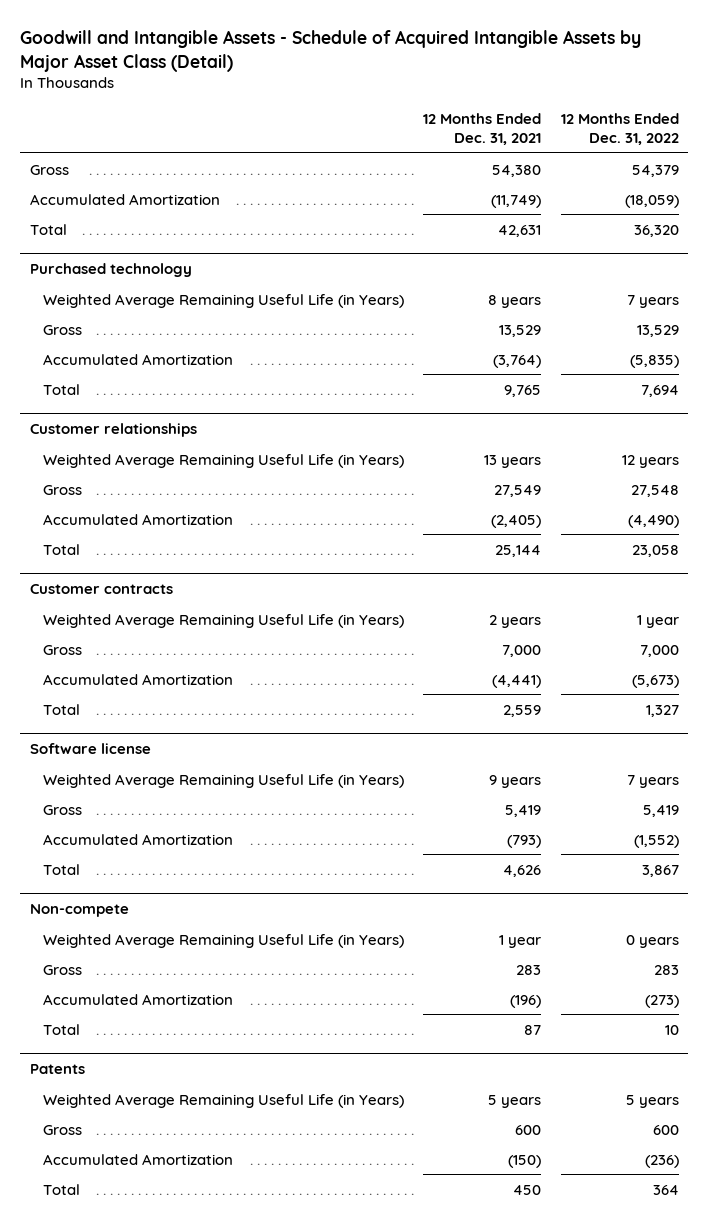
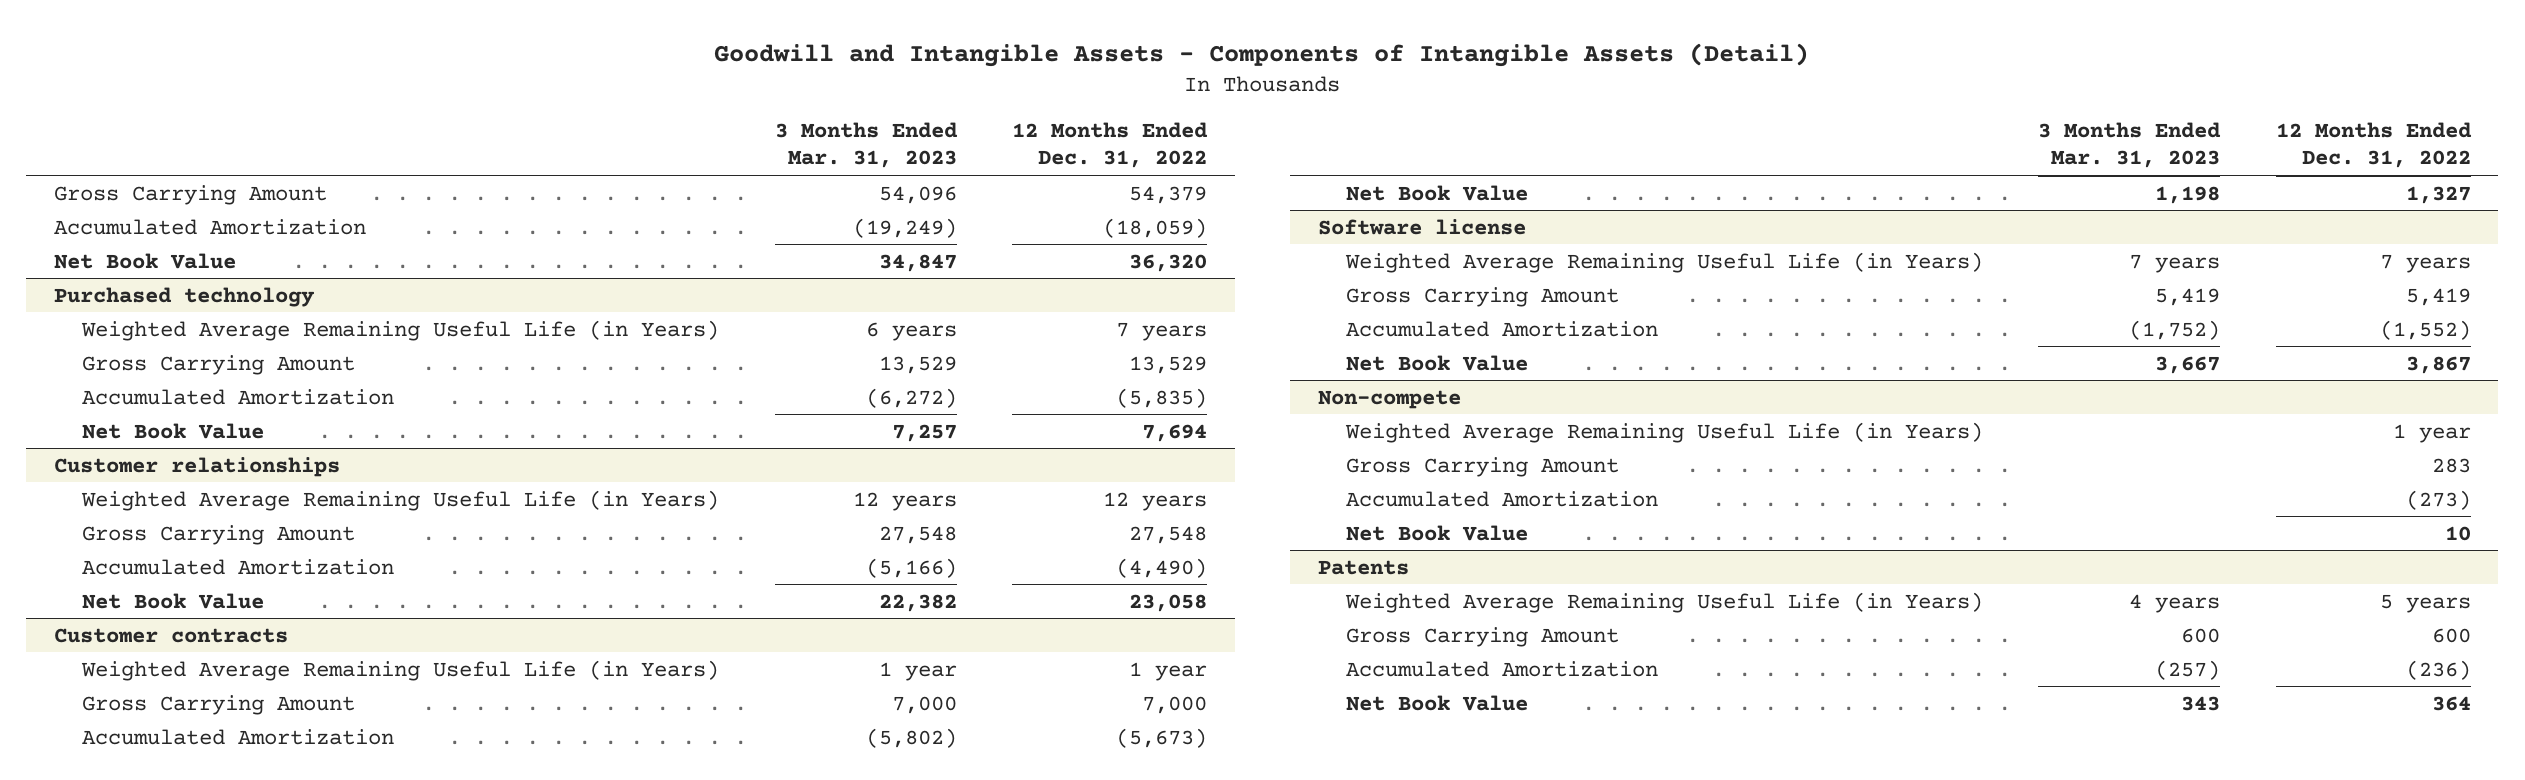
[20,29,642,72] Goodwill and Intangible Assets - Schedule of Acquired Intangible Assets by Major Asset Class (Detail) -> [714,42,1810,67] Goodwill and Intangible Assets - Components of Intangible Assets (Detail)
[423,112,542,145] 12 Months Ended Dec. 31, 2021 -> none
none -> [774,121,958,169] 3 Months Ended Mar. 31, 2023
[29,164,69,175] Gross -> [53,184,327,205] Gross Carrying Amount
[29,223,67,235] Total -> [53,252,236,269] Net Book Value
[43,324,83,335] Gross -> [82,354,356,375] Gross Carrying Amount
[43,383,81,395] Total -> [82,422,265,439] Net Book Value
[43,484,83,495] Gross -> [82,524,356,545] Gross Carrying Amount
[43,543,81,555] Total -> [82,592,265,609] Net Book Value
[43,644,83,655] Gross -> [82,694,356,715] Gross Carrying Amount
[43,703,81,715] Total -> [1346,184,1529,201] Net Book Value
[43,804,83,815] Gross -> [1346,286,1620,307] Gross Carrying Amount
[43,863,81,875] Total -> [1346,354,1529,371] Net Book Value
[625,934,679,948] 0 years -> [2392,423,2471,443] 1 year
[43,964,83,975] Gross -> [1346,456,1620,477] Gross Carrying Amount
[43,1023,81,1035] Total -> none
none -> [1346,524,1529,541] Net Book Value
[43,1124,83,1135] Gross -> [1346,626,1620,647] Gross Carrying Amount
[43,1183,81,1195] Total -> [1346,694,1529,711] Net Book Value

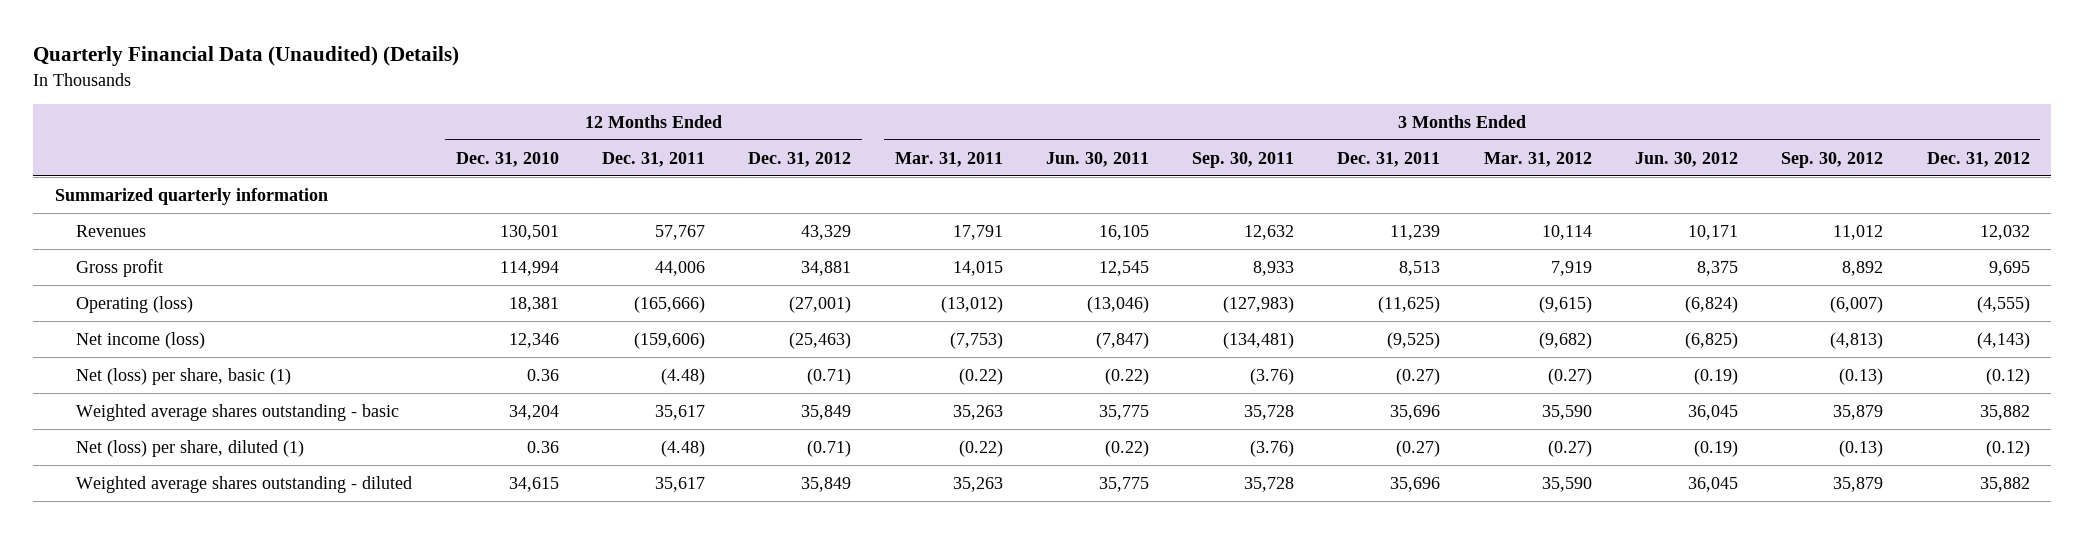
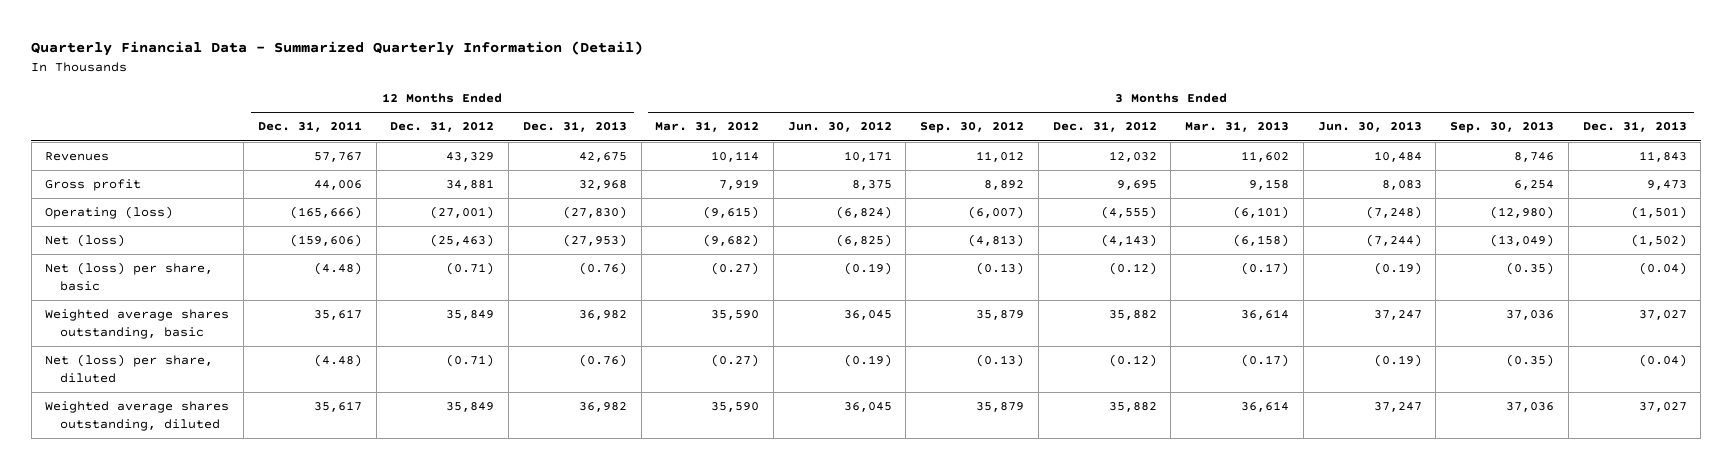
[33,46,460,67] Quarterly Financial Data (Unaudited) (Details) -> [31,41,644,57] Quarterly Financial Data - Summarized Quarterly Information (Detail)
[455,151,559,167] Dec. 31, 2010 -> none
[894,151,1003,167] Mar. 31, 2011 -> none
[1045,151,1149,167] Jun. 30, 2011 -> none
[1192,151,1295,168] Sep. 30, 2011 -> none
[1337,151,1441,167] Dec. 31, 2011 -> none
none -> [522,121,627,133] Dec. 31, 2013
none -> [1185,121,1290,133] Mar. 31, 2013
none -> [1317,121,1422,133] Jun. 30, 2013
none -> [1450,121,1555,134] Sep. 30, 2013
none -> [1582,121,1687,133] Dec. 31, 2013
[54,187,328,205] Summarized quarterly information -> none
[76,331,206,349] Net income (loss) -> [45,234,126,248] Net (loss)
[76,367,292,385] Net (loss) per share, basic (1) -> [45,262,214,291] Net (loss) per share, basic
[76,403,400,421] Weighted average shares outstanding - basic -> [45,309,230,339] Weighted average shares outstanding, basic
[76,439,305,457] Net (loss) per share, diluted (1) -> [45,354,214,383] Net (loss) per share, diluted
[76,475,413,493] Weighted average shares outstanding - diluted -> [45,401,230,431] Weighted average shares outstanding, diluted

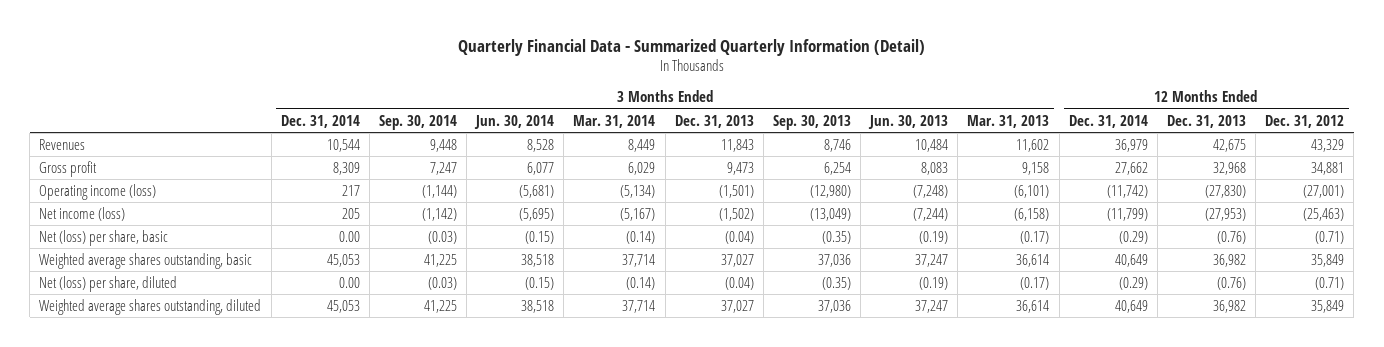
[257,121,362,133] Dec. 31, 2011 -> none
[655,121,760,133] Mar. 31, 2012 -> none
[787,121,892,133] Jun. 30, 2012 -> none
[920,121,1025,134] Sep. 30, 2012 -> none
[1052,121,1157,133] Dec. 31, 2012 -> none
none -> [280,114,360,128] Dec. 31, 2014
none -> [378,114,457,130] Sep. 30, 2014
none -> [474,114,555,129] Jun. 30, 2014
none -> [573,114,656,128] Mar. 31, 2014
none -> [1068,114,1148,128] Dec. 31, 2014
[45,206,174,220] Operating (loss) -> [39,183,157,200] Operating income (loss)
[45,234,126,248] Net (loss) -> [39,206,126,221] Net income (loss)

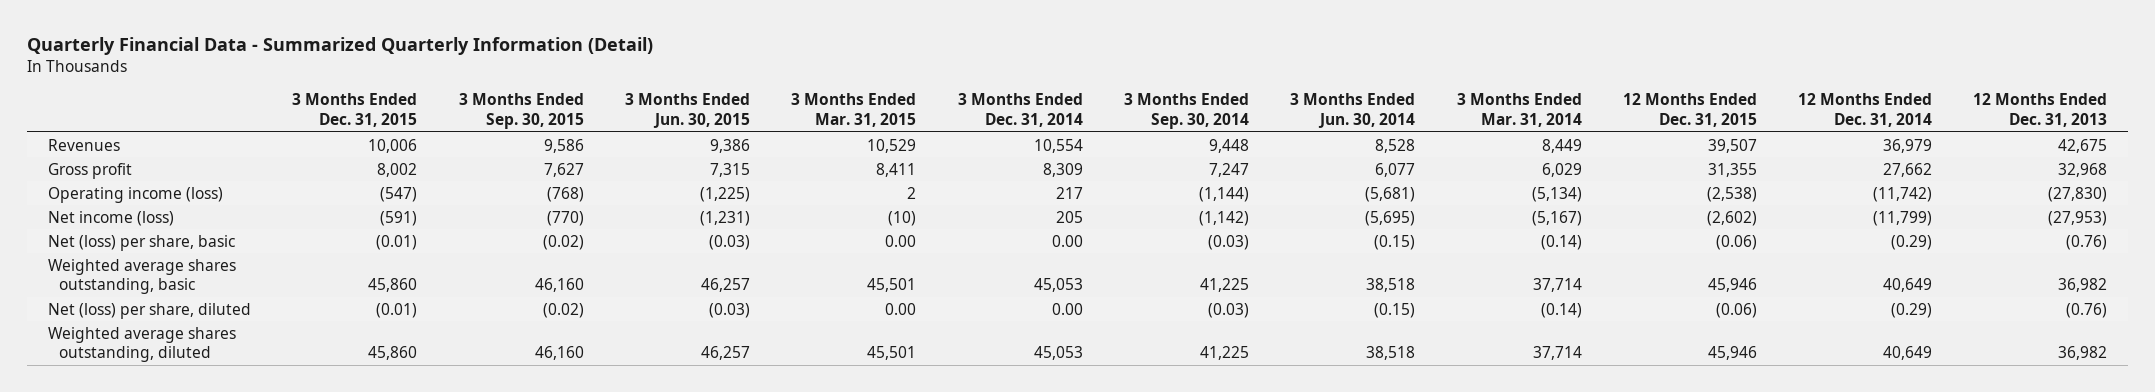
[674,114,754,128] Dec. 31, 2013 -> none
[772,114,851,130] Sep. 30, 2013 -> none
[868,114,949,129] Jun. 30, 2013 -> none
[967,114,1050,128] Mar. 31, 2013 -> none
[1265,114,1345,128] Dec. 31, 2012 -> none
none -> [292,93,418,128] 3 Months Ended Dec. 31, 2015
none -> [458,93,584,130] 3 Months Ended Sep. 30, 2015
none -> [624,93,750,129] 3 Months Ended Jun. 30, 2015
none -> [791,93,917,128] 3 Months Ended Mar. 31, 2015
none -> [1622,93,1757,128] 12 Months Ended Dec. 31, 2015
[326,138,360,152] 10,544 -> [1033,138,1083,153] 10,554

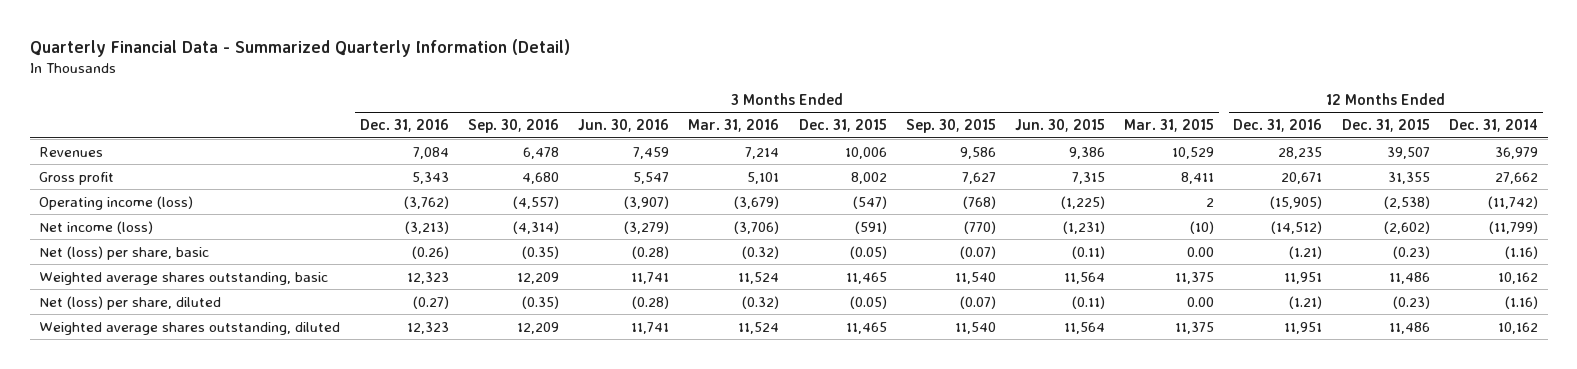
[957,93,1083,128] 3 Months Ended Dec. 31, 2014 -> none
[1123,93,1249,130] 3 Months Ended Sep. 30, 2014 -> none
[1290,93,1416,129] 3 Months Ended Jun. 30, 2014 -> none
[1456,93,1582,128] 3 Months Ended Mar. 31, 2014 -> none
[1973,93,2108,128] 12 Months Ended Dec. 31, 2013 -> none
none -> [359,119,449,133] Dec. 31, 2016
none -> [467,119,559,134] Sep. 30, 2016
none -> [578,119,670,133] Jun. 30, 2016
none -> [688,119,780,133] Mar. 31, 2016
none -> [1233,119,1323,133] Dec. 31, 2016
[376,234,418,250] (0.01) -> [849,245,887,259] (0.05)
[542,234,584,250] (0.02) -> [959,245,996,259] (0.07)
[708,234,750,250] (0.03) -> [1072,245,1106,259] (0.11)
[1715,234,1757,250] (0.06) -> [1392,245,1430,259] (0.23)
[1891,234,1933,250] (0.29) -> [1504,245,1538,259] (1.16)
[368,278,418,293] 45,860 -> [845,271,887,284] 11,465
[534,278,584,293] 46,160 -> [954,271,996,284] 11,540
[700,278,750,293] 46,257 -> [1064,271,1106,284] 11,564
[867,278,917,293] 45,501 -> [1175,271,1215,284] 11,375
[1707,278,1757,293] 45,946 -> [1388,271,1430,284] 11,486
[1883,278,1933,293] 40,649 -> [1497,271,1538,284] 10,162
[376,302,418,318] (0.01) -> [849,295,887,309] (0.05)
[542,302,584,318] (0.02) -> [959,295,996,309] (0.07)
[708,302,750,318] (0.03) -> [1072,295,1106,309] (0.11)
[1715,302,1757,318] (0.06) -> [1392,295,1430,309] (0.23)
[1891,302,1933,318] (0.29) -> [1504,295,1538,309] (1.16)
[368,346,418,361] 45,860 -> [845,321,887,334] 11,465
[534,346,584,361] 46,160 -> [954,321,996,334] 11,540
[700,346,750,361] 46,257 -> [1064,321,1106,334] 11,564
[867,346,917,361] 45,501 -> [1175,321,1215,334] 11,375
[1707,346,1757,361] 45,946 -> [1388,321,1430,334] 11,486
[1883,346,1933,361] 40,649 -> [1497,321,1538,334] 10,162

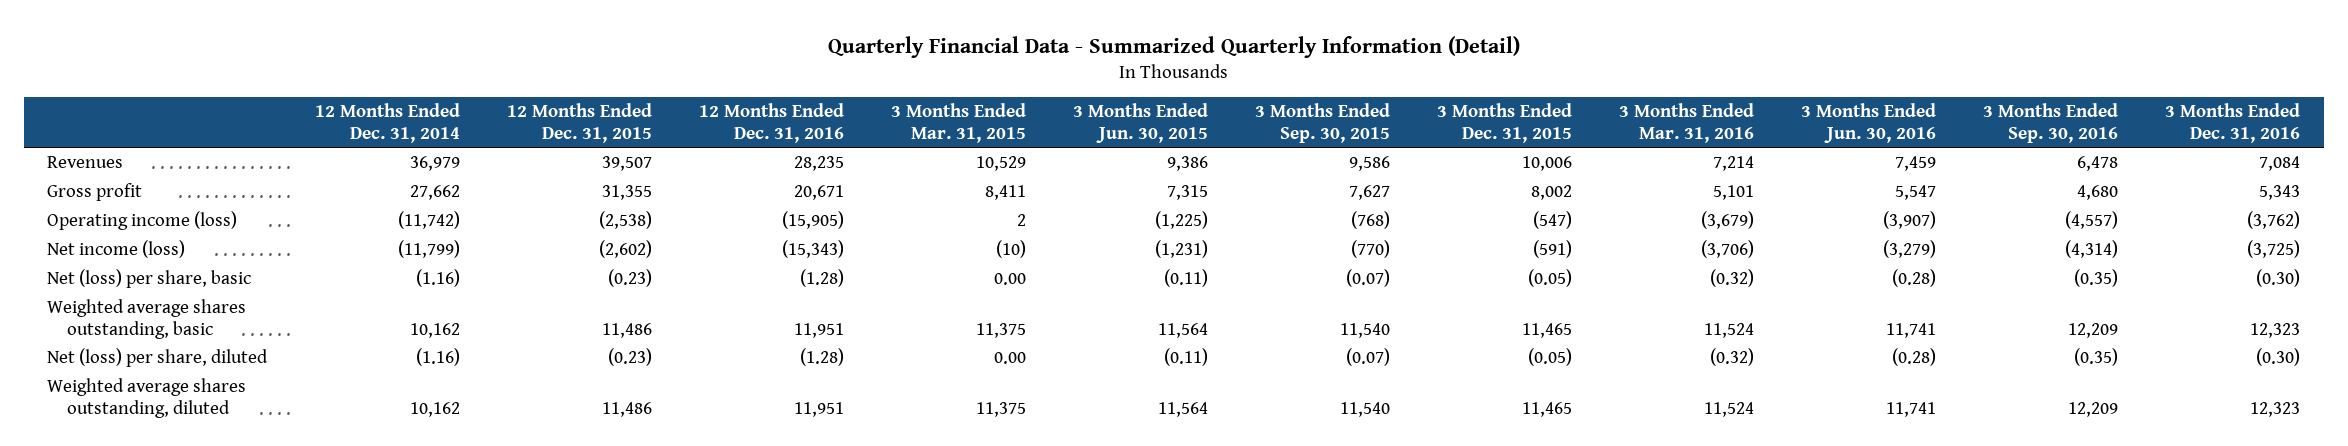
[404,220,449,234] (3,213) -> [2247,240,2301,259] (3,725)
[1271,220,1323,234] (14,512) -> [781,240,844,259] (15,343)
[411,245,449,259] (0.26) -> [2256,269,2301,288] (0.30)
[1289,245,1323,259] (1.21) -> [799,269,844,288] (1.28)
[412,295,449,309] (0.27) -> [2256,348,2301,367] (0.30)
[1289,295,1323,309] (1.21) -> [799,348,844,367] (1.28)

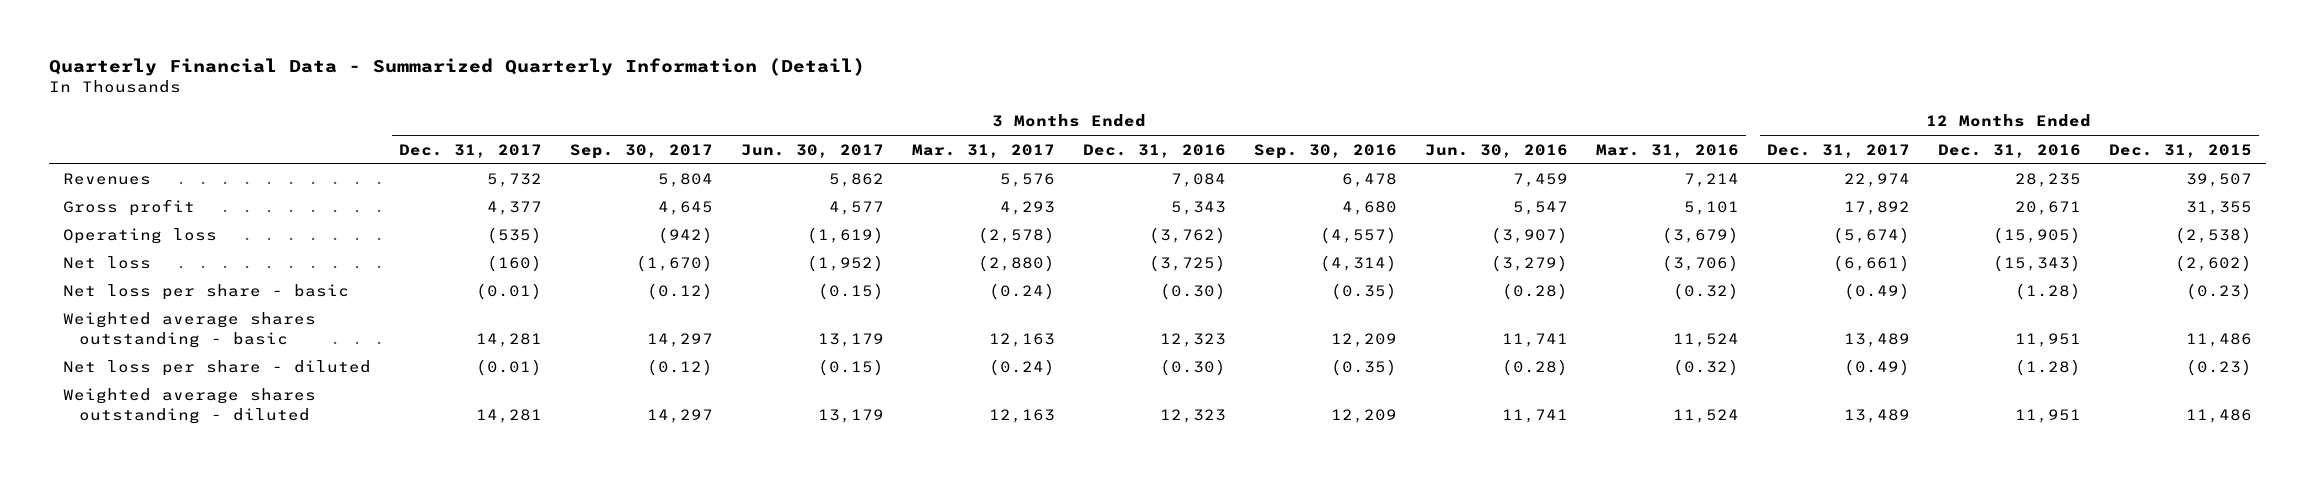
[314,103,460,143] 12 Months Ended Dec. 31, 2014 -> none
[890,103,1026,143] 3 Months Ended Mar. 31, 2015 -> none
[1072,103,1208,143] 3 Months Ended Jun. 30, 2015 -> none
[1254,103,1390,143] 3 Months Ended Sep. 30, 2015 -> none
[1436,103,1572,143] 3 Months Ended Dec. 31, 2015 -> none
none -> [398,143,542,158] Dec. 31, 2017
none -> [569,143,713,159] Sep. 30, 2017
none -> [740,143,884,158] Jun. 30, 2017
none -> [911,143,1055,158] Mar. 31, 2017
none -> [1766,143,1910,158] Dec. 31, 2017
[47,211,238,231] Operating income (loss) -> [62,228,217,245] Operating loss
[47,240,186,259] Net income (loss) -> [62,256,151,270] Net loss
[47,269,252,289] Net (loss) per share, basic -> [62,284,349,301] Net loss per share - basic
[47,299,247,339] Weighted average shares outstanding, basic -> [62,312,316,348] Weighted average shares outstanding - basic
[47,348,269,368] Net (loss) per share, diluted -> [62,360,371,377] Net loss per share - diluted
[47,378,247,418] Weighted average shares outstanding, diluted -> [62,388,316,424] Weighted average shares outstanding - diluted

